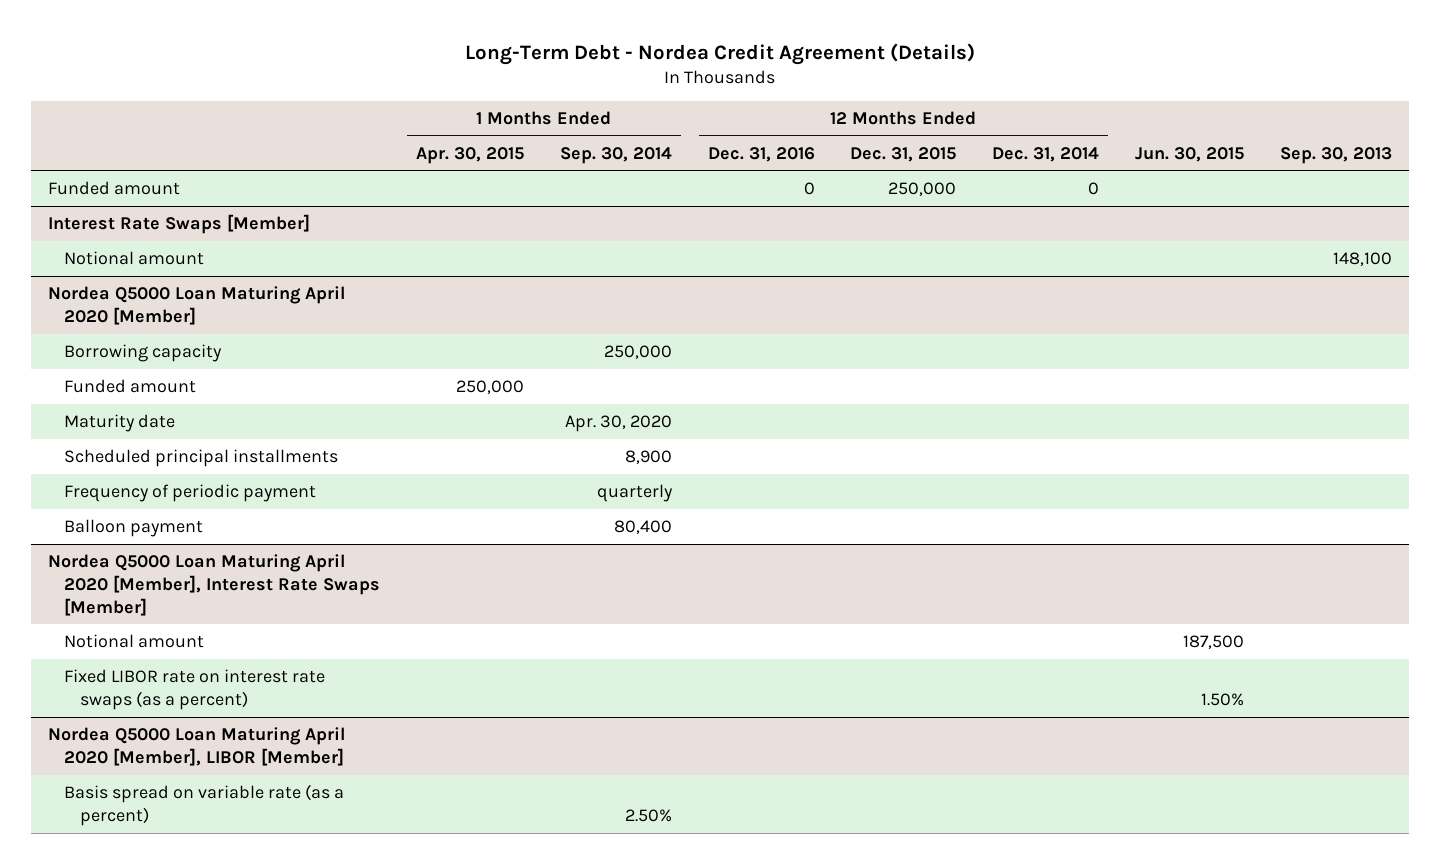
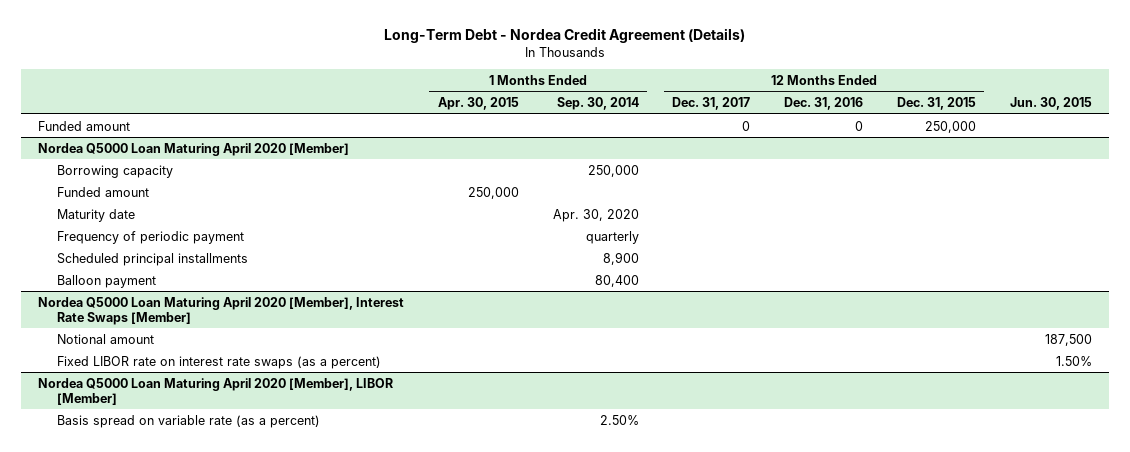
[992,146,1100,162] Dec. 31, 2014 -> none
[1279,146,1392,164] Sep. 30, 2013 -> none
none -> [672,97,751,111] Dec. 31, 2017
[48,214,311,235] Interest Rate Swaps [Member] -> none
[64,251,205,266] Notional amount -> none
[64,449,339,468] Scheduled principal installments -> [57,252,249,266] Scheduled principal installments

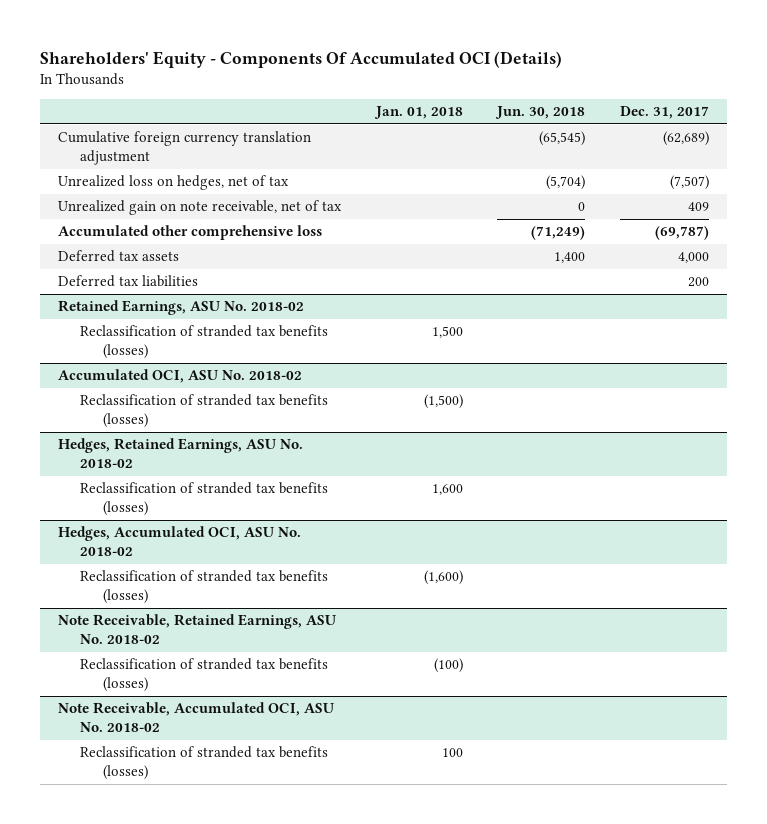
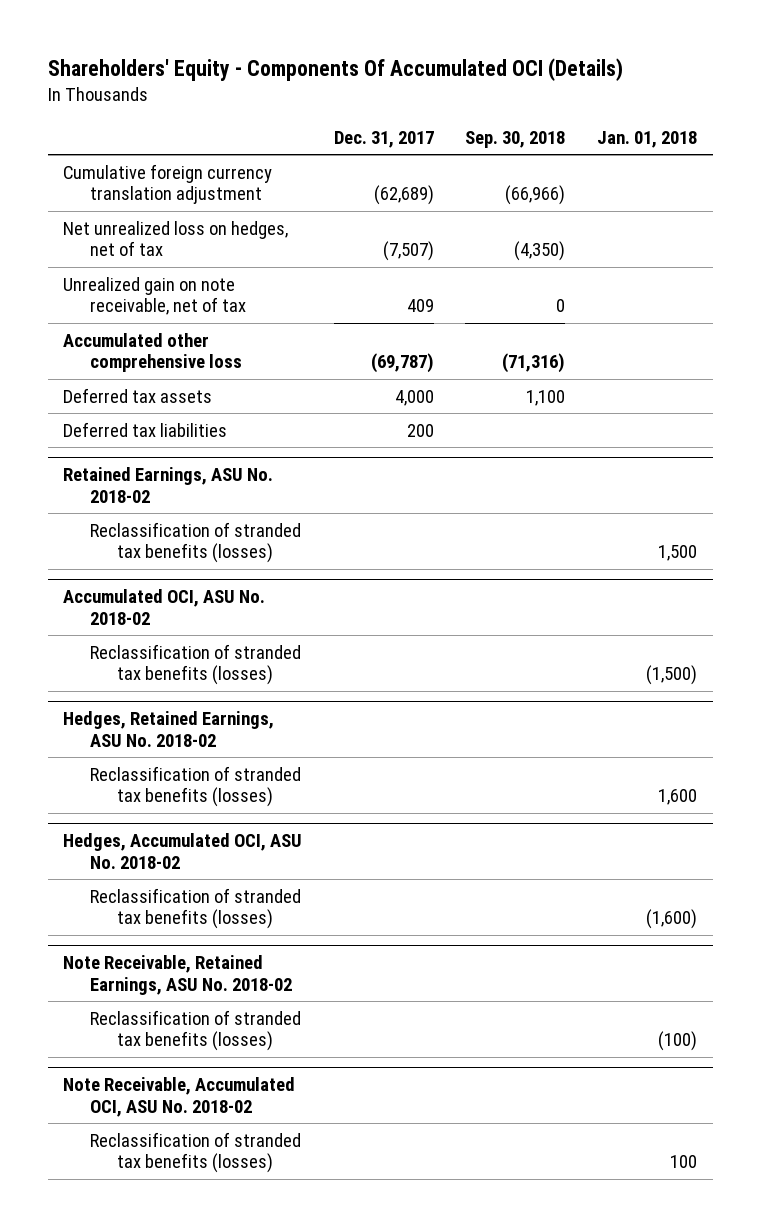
[495,106,586,120] Jun. 30, 2018 -> none
none -> [465,130,566,148] Sep. 30, 2018
[57,175,289,191] Unrealized loss on hedges, net of tax -> [63,220,289,257] Net unrealized loss on hedges, net of tax

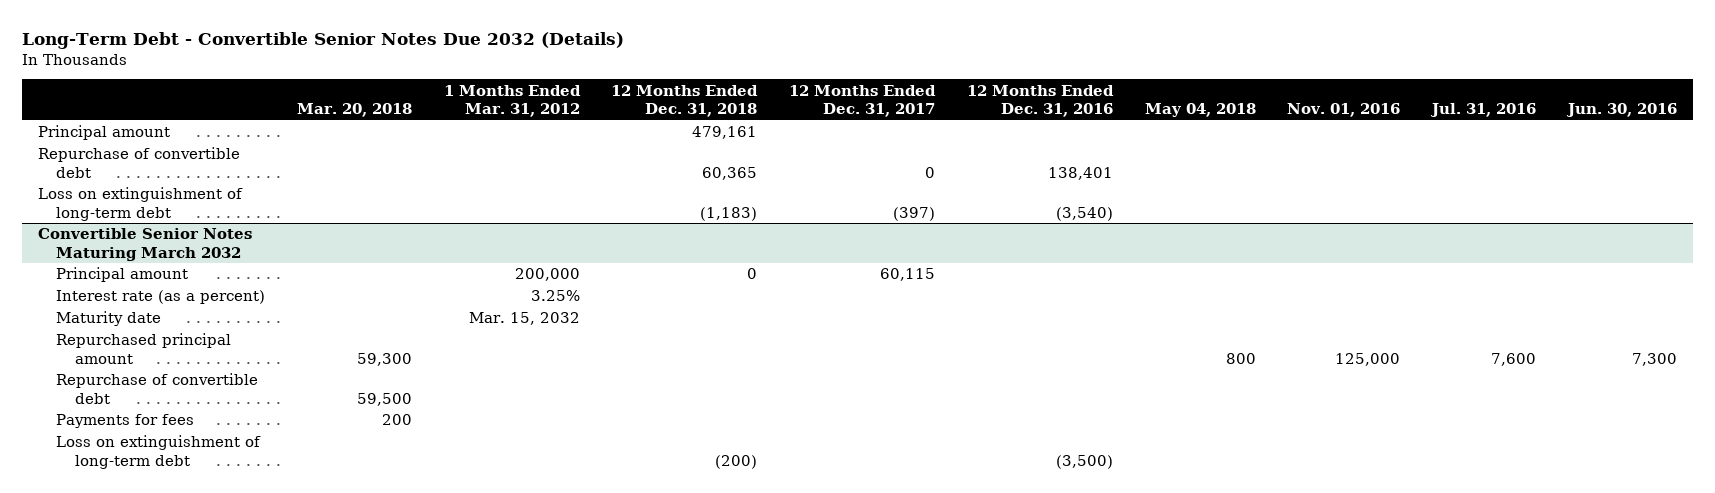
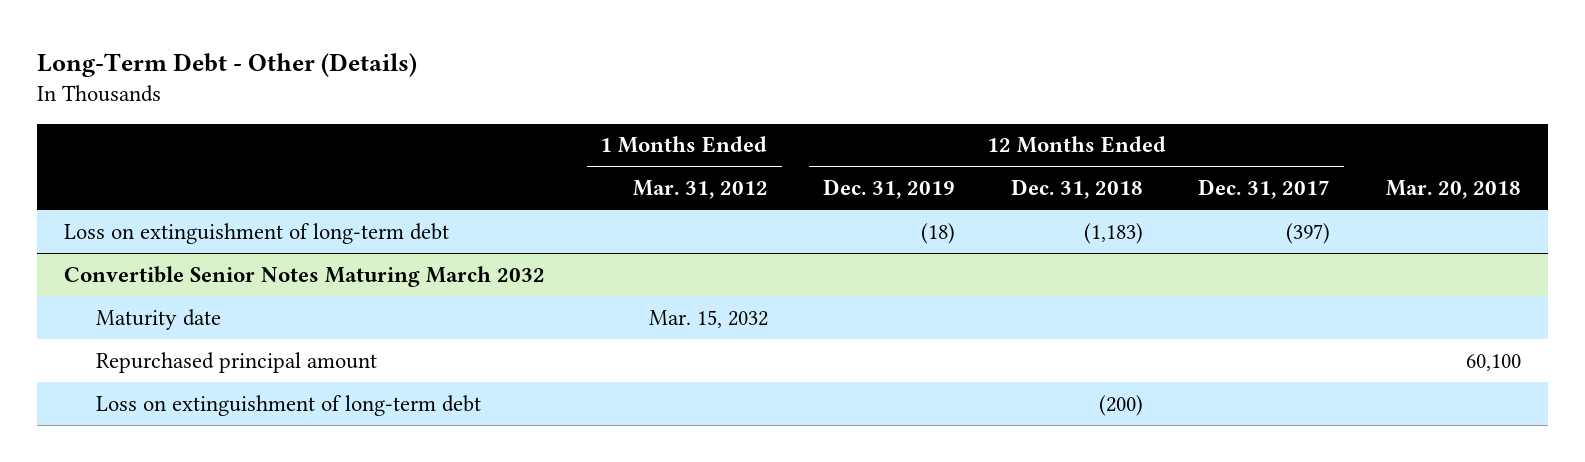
[21,31,624,49] Long-Term Debt - Convertible Senior Notes Due 2032 (Details) -> [36,53,417,78] Long-Term Debt - Other (Details)
[966,84,1114,117] 12 Months Ended Dec. 31, 2016 -> none
[1144,102,1256,117] May 04, 2018 -> none
[1287,102,1401,117] Nov. 01, 2016 -> none
[1430,102,1537,117] Jul. 31, 2016 -> none
[1565,102,1677,117] Jun. 30, 2016 -> none
none -> [823,179,956,200] Dec. 31, 2019
[37,125,170,141] Principal amount -> none
[37,147,240,178] Repurchase of convertible debt -> none
[56,267,189,283] Principal amount -> none
[56,290,266,305] Interest rate (as a percent) -> none
[56,373,259,404] Repurchase of convertible debt -> none
[56,414,195,429] Payments for fees -> none
[356,352,412,366] 59,300 -> [1465,353,1521,371] 60,100

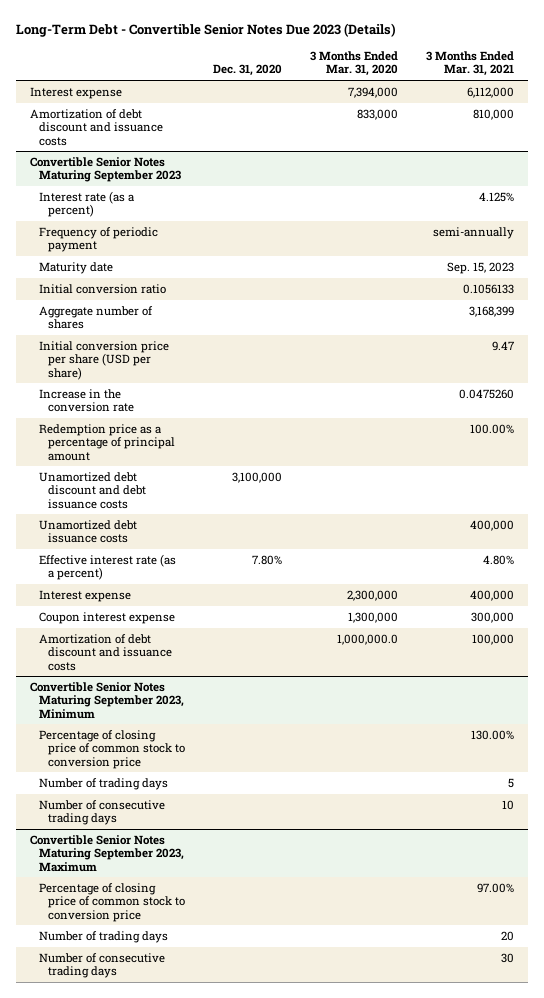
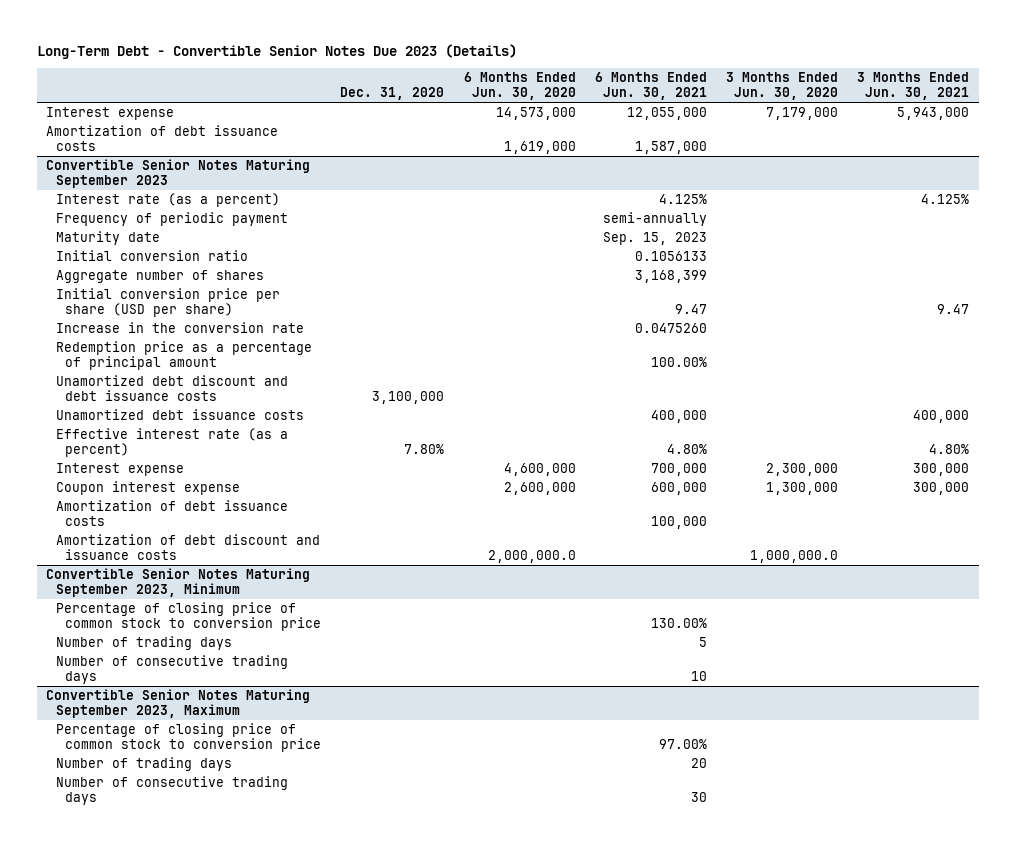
[309,51,398,77] 3 Months Ended Mar. 31, 2020 -> none
[425,51,514,77] 3 Months Ended Mar. 31, 2021 -> none
none -> [463,72,576,101] 6 Months Ended Jun. 30, 2020
none -> [594,72,707,101] 6 Months Ended Jun. 30, 2021
none -> [726,72,839,101] 3 Months Ended Jun. 30, 2020
none -> [857,72,970,101] 3 Months Ended Jun. 30, 2021
[29,109,164,146] Amortization of debt discount and issuance costs -> [46,124,279,152] Amortization of debt issuance costs
none -> [55,499,288,527] Amortization of debt issuance costs

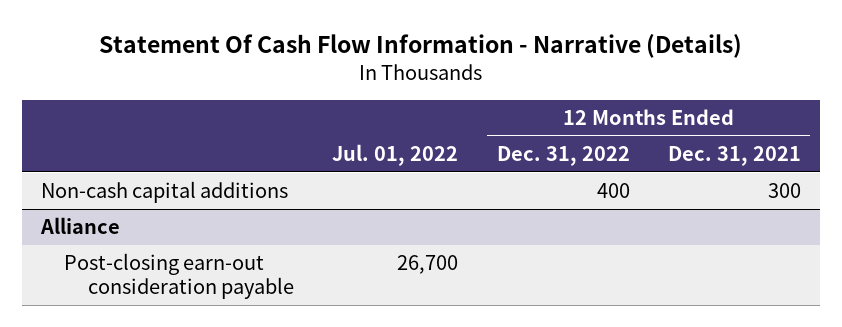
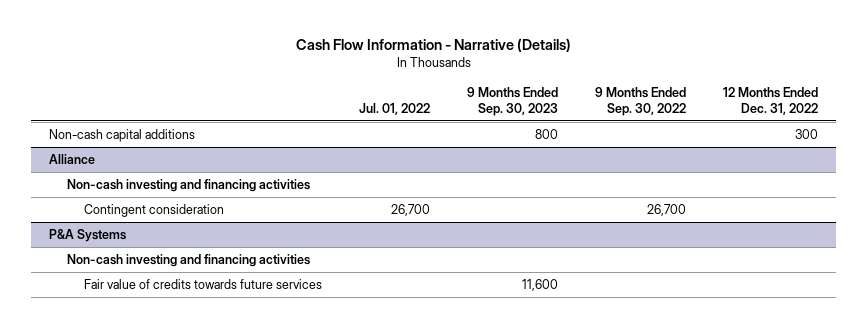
[98,33,742,58] Statement Of Cash Flow Information - Narrative (Details) -> [295,38,571,53] Cash Flow Information - Narrative (Details)
[667,146,801,167] Dec. 31, 2021 -> none
none -> [466,86,558,116] 9 Months Ended Sep. 30, 2023
none -> [594,86,686,116] 9 Months Ended Sep. 30, 2022
[596,183,630,199] 400 -> [794,129,818,140] 300
none -> [66,179,310,193] Non-cash investing and financing activities
[64,253,295,300] Post-closing earn-out consideration payable -> [83,204,224,218] Contingent consideration
none -> [49,229,127,243] P&A Systems
none -> [66,254,310,268] Non-cash investing and financing activities
none -> [83,279,322,290] Fair value of credits towards future services

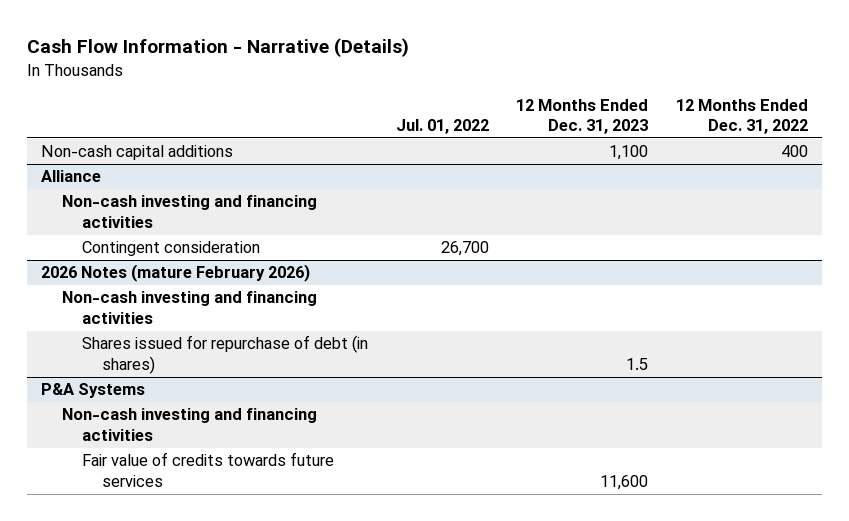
[466,86,558,116] 9 Months Ended Sep. 30, 2023 -> none
[594,86,686,116] 9 Months Ended Sep. 30, 2022 -> none
none -> [516,98,649,135] 12 Months Ended Dec. 31, 2023
[794,129,818,140] 300 -> [781,145,809,158] 400
none -> [41,264,311,283] 2026 Notes (mature February 2026)
none -> [61,291,317,325] Non-cash investing and financing activities
none -> [82,335,369,375] Shares issued for repurchase of debt (in shares)

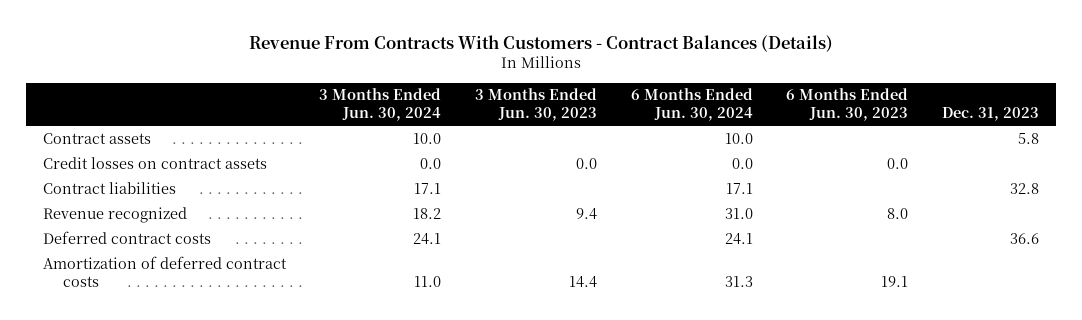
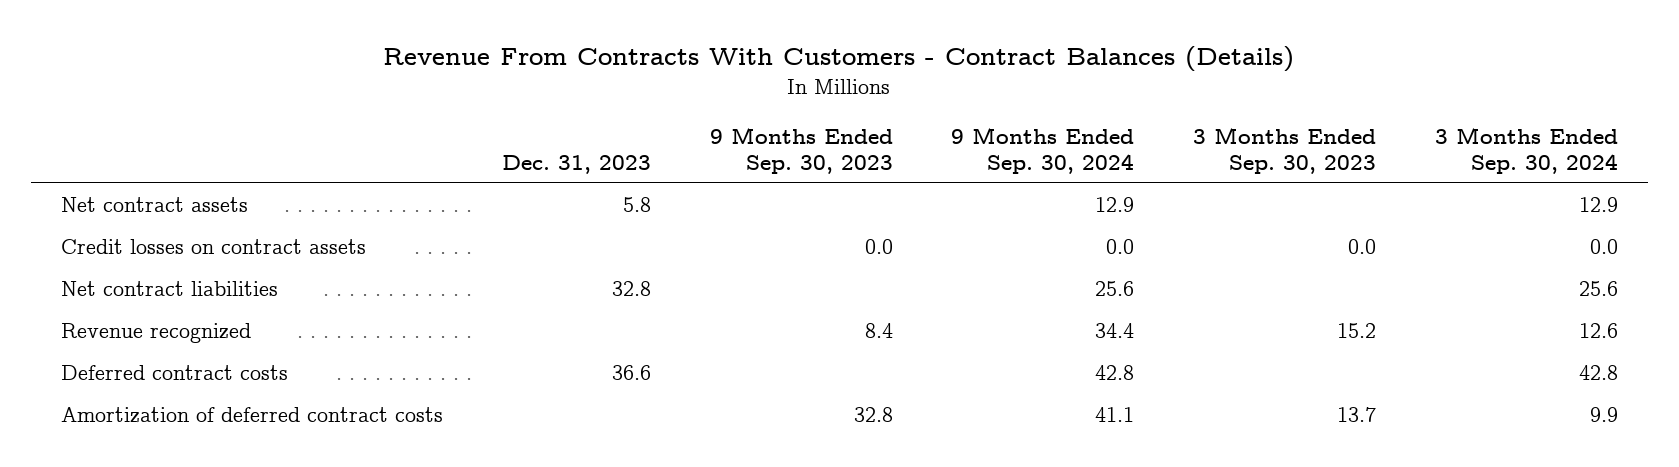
[319,88,442,122] 3 Months Ended Jun. 30, 2024 -> none
[475,88,598,122] 3 Months Ended Jun. 30, 2023 -> none
[630,88,753,122] 6 Months Ended Jun. 30, 2024 -> none
[786,88,909,122] 6 Months Ended Jun. 30, 2023 -> none
none -> [709,126,893,174] 9 Months Ended Sep. 30, 2023
none -> [951,126,1135,174] 9 Months Ended Sep. 30, 2024
none -> [1193,126,1377,174] 3 Months Ended Sep. 30, 2023
none -> [1435,126,1619,174] 3 Months Ended Sep. 30, 2024
[42,132,151,144] Contract assets -> [60,197,248,213] Net contract assets
[42,181,176,194] Contract liabilities -> [60,281,278,297] Net contract liabilities

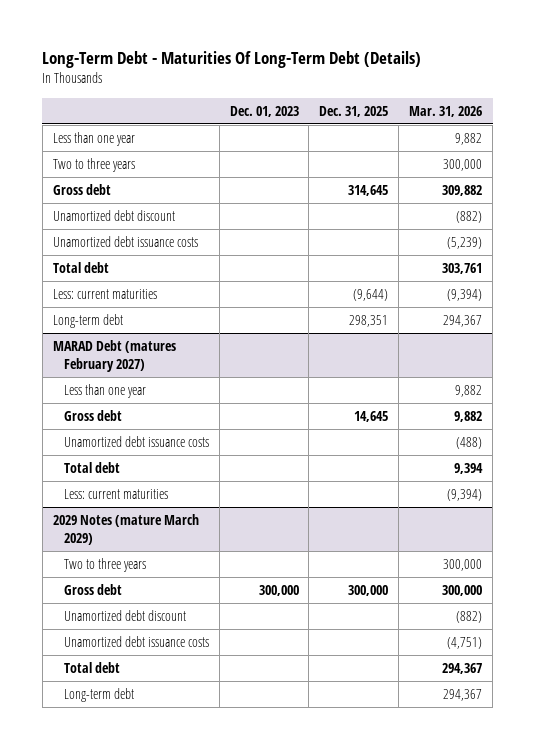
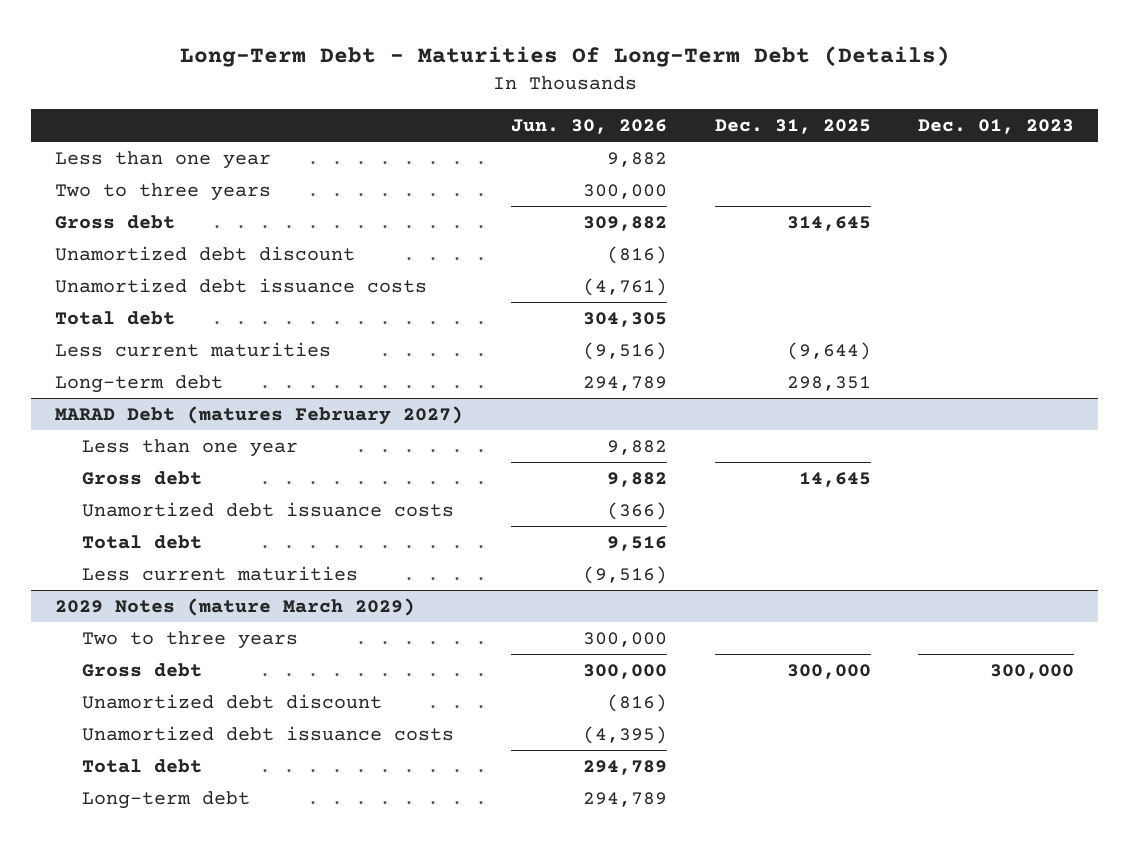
[409,105,483,117] Mar. 31, 2026 -> none
none -> [510,118,667,134] Jun. 30, 2026
[52,289,157,300] Less: current maturities -> [55,341,332,357] Less current maturities
[63,489,168,500] Less: current maturities -> [82,565,359,581] Less current maturities

